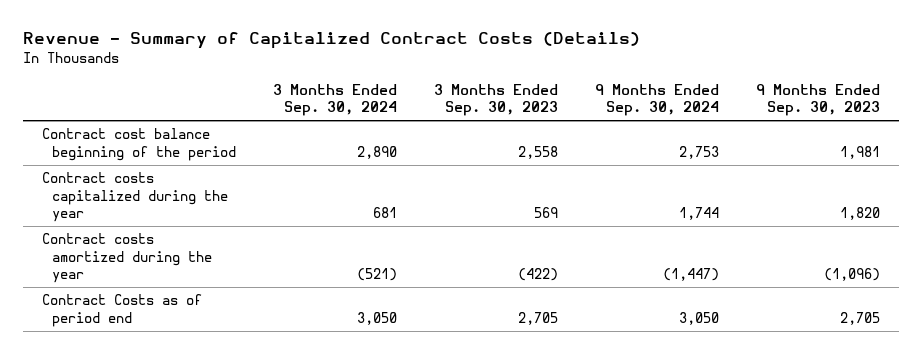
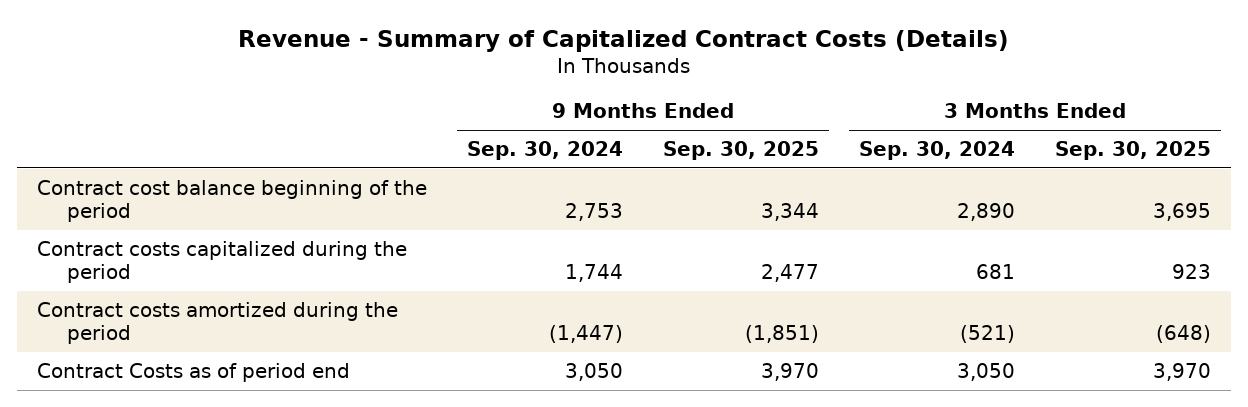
[433,84,558,117] 3 Months Ended Sep. 30, 2023 -> none
[756,84,881,117] 9 Months Ended Sep. 30, 2023 -> none
none -> [662,141,819,161] Sep. 30, 2025
none -> [1055,141,1212,161] Sep. 30, 2025
[41,172,228,222] Contract costs capitalized during the year -> [36,241,407,284] Contract costs capitalized during the period
[41,233,212,283] Contract costs amortized during the year -> [36,302,398,345] Contract costs amortized during the period

